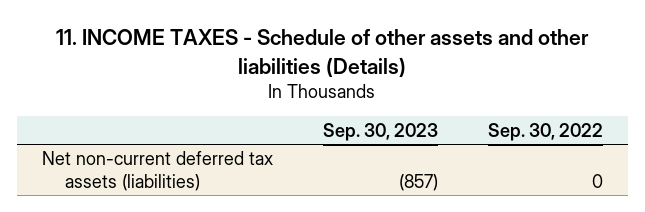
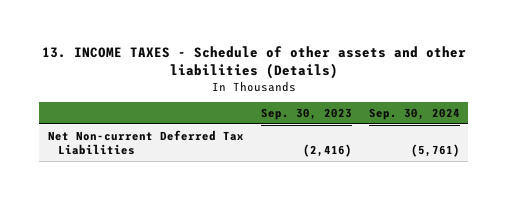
[56,29,590,77] 11. INCOME TAXES - Schedule of other assets and other liabilities (Details) -> [41,46,466,80] 13. INCOME TAXES - Schedule of other assets and other liabilities (Details)
[487,122,603,141] Sep. 30, 2022 -> none
none -> [368,108,460,121] Sep. 30, 2024
[41,151,273,191] Net non-current deferred tax assets (liabilities) -> [47,129,244,156] Net Non-current Deferred Tax Liabilities
[398,173,438,191] (857) -> [302,144,352,158] (2,416)

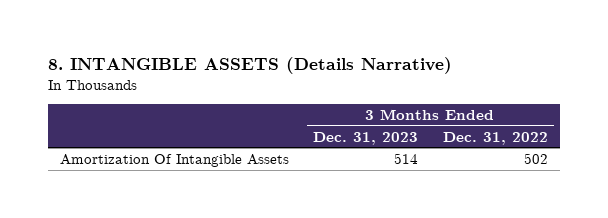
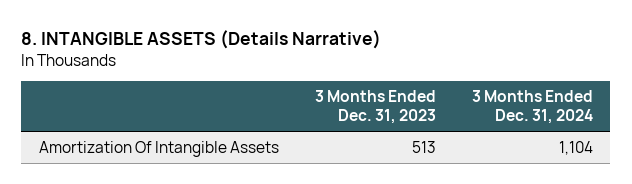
[442,131,548,145] Dec. 31, 2022 -> none
none -> [471,90,593,125] 3 Months Ended Dec. 31, 2024
[394,152,419,164] 514 -> [411,140,436,153] 513

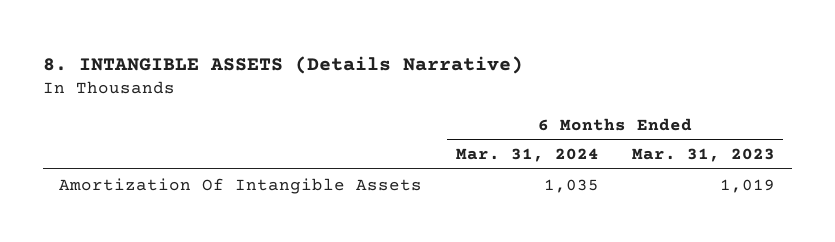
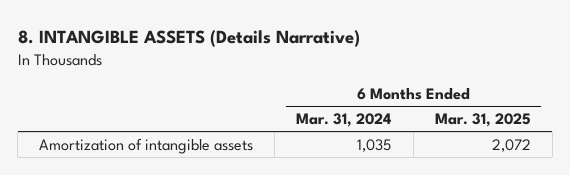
[632,148,776,163] Mar. 31, 2023 -> none
none -> [434,113,531,128] Mar. 31, 2025
[59,177,423,194] Amortization Of Intangible Assets -> [39,138,254,155] Amortization of intangible assets

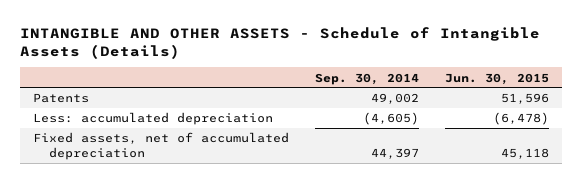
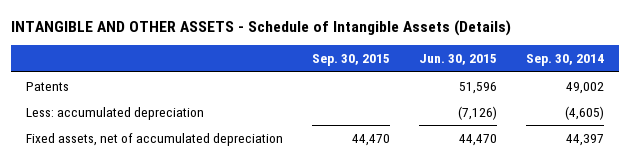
none -> [311,54,390,67] Sep. 30, 2015
[493,112,550,126] (6,478) -> [458,105,498,120] (7,126)
[501,148,550,160] 45,118 -> [459,133,498,146] 44,470

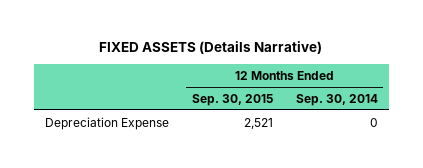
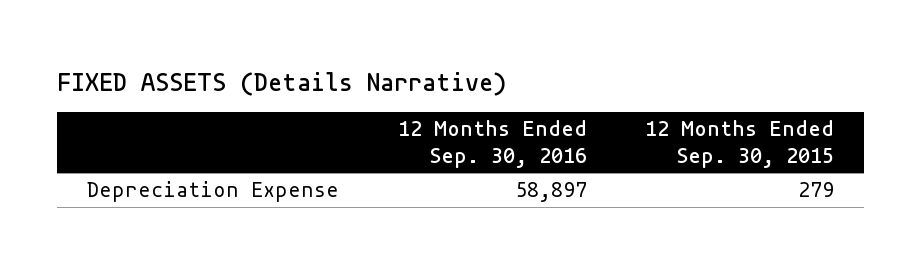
[295,93,378,106] Sep. 30, 2014 -> none
none -> [397,120,587,169] 12 Months Ended Sep. 30, 2016
[243,117,273,129] 2,521 -> [798,182,835,198] 279

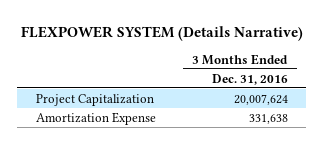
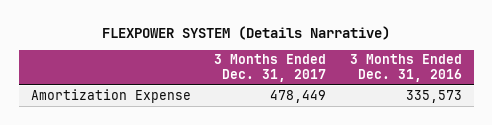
none -> [214,54,327,83] 3 Months Ended Dec. 31, 2017
[35,93,154,106] Project Capitalization -> none
[248,113,288,124] 331,638 -> [405,90,462,104] 335,573

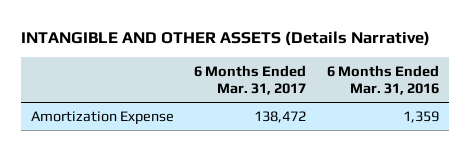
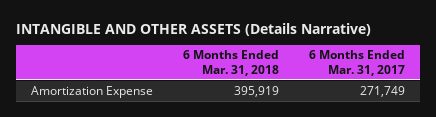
[326,64,439,96] 6 Months Ended Mar. 31, 2016 -> none
none -> [182,50,279,77] 6 Months Ended Mar. 31, 2018
[254,111,307,124] 138,472 -> [360,85,406,97] 271,749

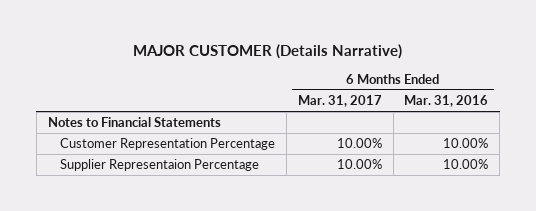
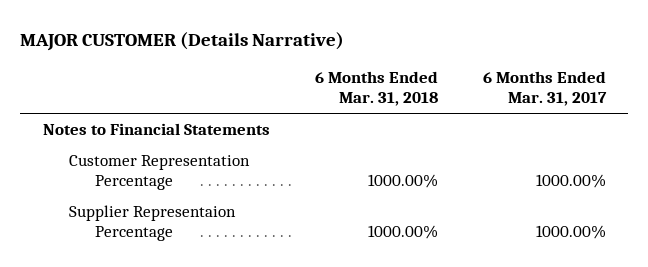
[404,95,489,108] Mar. 31, 2016 -> none
none -> [314,71,438,107] 6 Months Ended Mar. 31, 2018
[336,138,382,149] 10.00% -> [535,174,606,189] 1000.00%
[336,159,382,170] 10.00% -> [535,225,606,240] 1000.00%

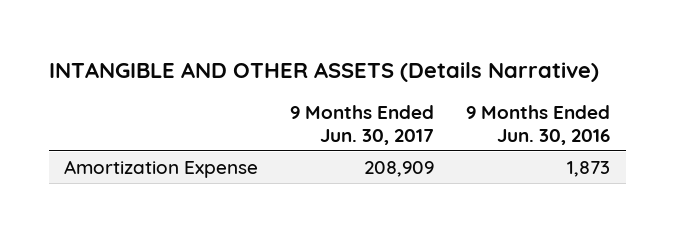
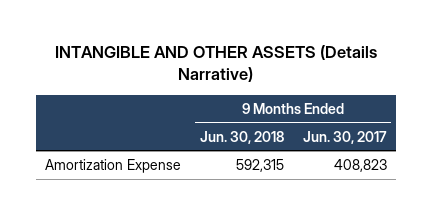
[465,105,610,146] 9 Months Ended Jun. 30, 2016 -> none
none -> [199,130,284,144] Jun. 30, 2018
[364,161,435,178] 208,909 -> [333,159,387,173] 408,823

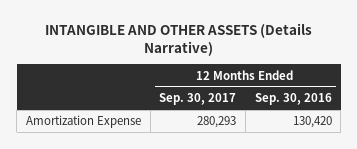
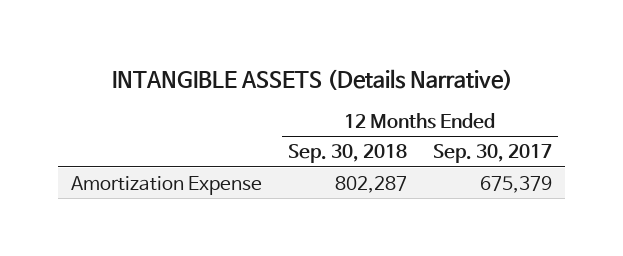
[44,22,312,56] INTANGIBLE AND OTHER ASSETS (Details Narrative) -> [111,69,513,91] INTANGIBLE ASSETS (Details Narrative)
[254,93,332,106] Sep. 30, 2016 -> none
none -> [288,143,408,163] Sep. 30, 2018
[197,116,237,129] 280,293 -> [479,175,552,193] 675,379

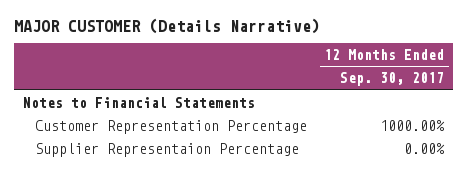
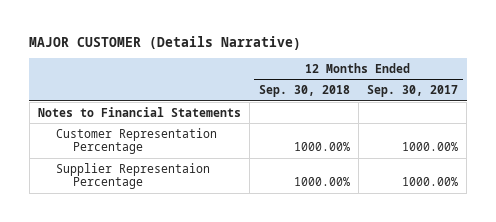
none -> [258,85,350,98] Sep. 30, 2018
[404,142,446,154] 0.00% -> [402,177,459,187] 1000.00%

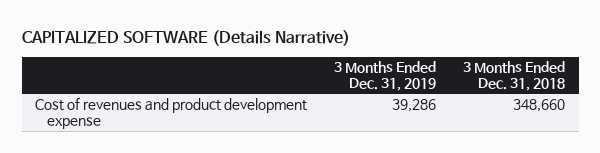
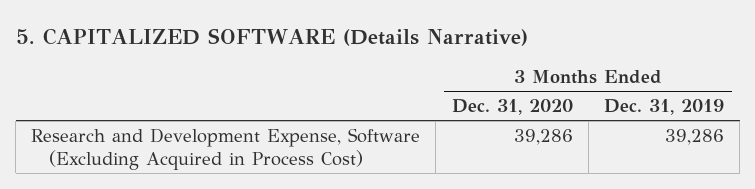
[21,29,350,46] CAPITALIZED SOFTWARE (Details Narrative) -> [15,28,528,47] 5. CAPITALIZED SOFTWARE (Details Narrative)
[463,60,566,91] 3 Months Ended Dec. 31, 2018 -> none
none -> [451,98,573,115] Dec. 31, 2020
[35,97,308,130] Cost of revenues and product development expense -> [31,127,421,170] Research and Development Expense, Software (Excluding Acquired in Process Cost)

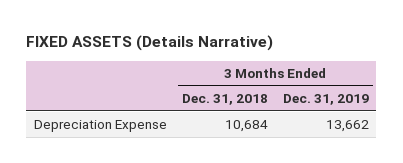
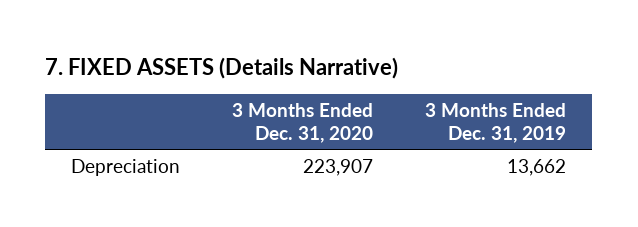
[26,35,274,52] FIXED ASSETS (Details Narrative) -> [45,57,399,80] 7. FIXED ASSETS (Details Narrative)
[181,94,268,106] Dec. 31, 2018 -> none
none -> [232,103,374,144] 3 Months Ended Dec. 31, 2020
[33,120,167,133] Depreciation Expense -> [71,159,181,177] Depreciation

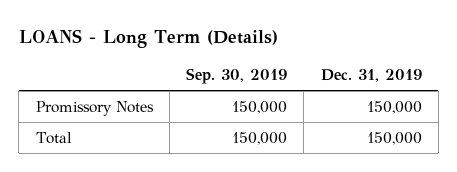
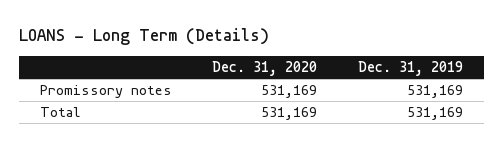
[186,67,288,84] Sep. 30, 2019 -> none
none -> [212,60,318,76] Dec. 31, 2020
[35,100,154,116] Promissory Notes -> [39,85,172,99] Promissory notes
[366,100,422,114] 150,000 -> [407,85,464,99] 531,169
[366,131,422,145] 150,000 -> [407,107,464,121] 531,169

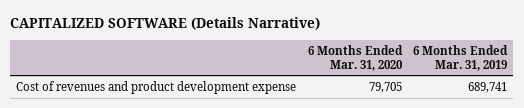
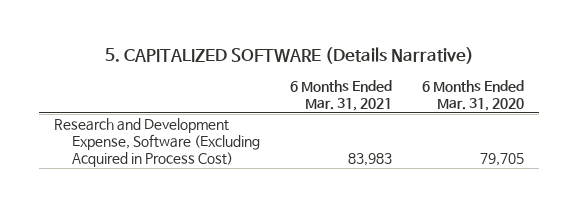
[10,17,321,31] CAPITALIZED SOFTWARE (Details Narrative) -> [105,47,475,65] 5. CAPITALIZED SOFTWARE (Details Narrative)
[413,44,509,71] 6 Months Ended Mar. 31, 2019 -> none
none -> [290,79,393,111] 6 Months Ended Mar. 31, 2021
[16,81,297,95] Cost of revenues and product development expense -> [54,118,261,168] Research and Development Expense, Software (Excluding Acquired in Process Cost)

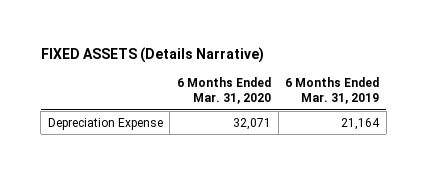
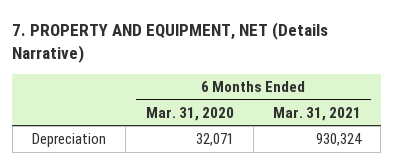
[40,47,264,64] FIXED ASSETS (Details Narrative) -> [12,21,329,63] 7. PROPERTY AND EQUIPMENT, NET (Details Narrative)
[285,77,380,105] 6 Months Ended Mar. 31, 2019 -> none
none -> [273,106,362,121] Mar. 31, 2021
[47,117,163,130] Depreciation Expense -> [32,133,107,148] Depreciation

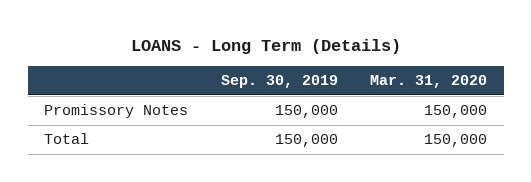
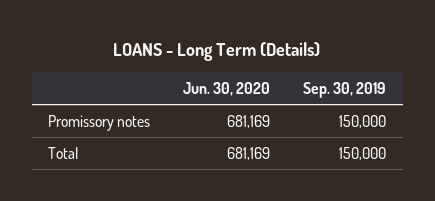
[370,75,488,89] Mar. 31, 2020 -> none
none -> [183,81,271,96] Jun. 30, 2020
[44,104,189,119] Promissory Notes -> [48,114,151,131] Promissory notes

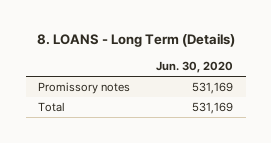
[113,42,321,62] LOANS - Long Term (Details) -> [36,32,235,47] 8. LOANS - Long Term (Details)
[303,81,387,98] Sep. 30, 2019 -> none
[227,114,271,128] 681,169 -> [191,82,233,95] 531,169
[227,146,271,160] 681,169 -> [191,102,233,115] 531,169

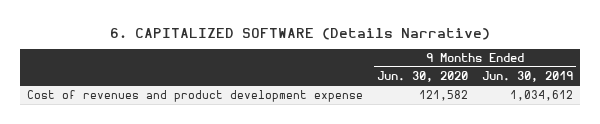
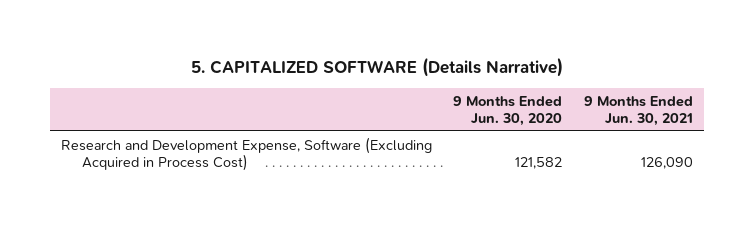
[110,27,491,40] 6. CAPITALIZED SOFTWARE (Details Narrative) -> [190,57,563,78] 5. CAPITALIZED SOFTWARE (Details Narrative)
[481,71,573,83] Jun. 30, 2019 -> none
none -> [583,95,693,126] 9 Months Ended Jun. 30, 2021
[27,90,364,103] Cost of revenues and product development expense -> [60,137,432,172] Research and Development Expense, Software (Excluding Acquired in Process Cost)

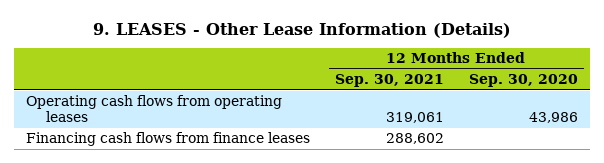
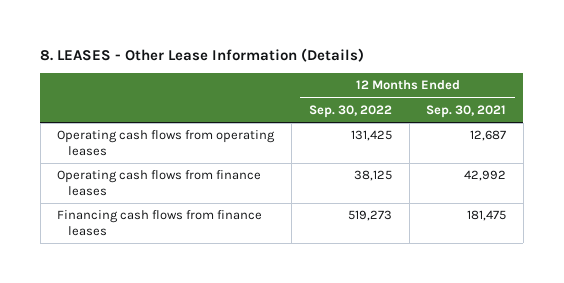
[92,22,511,38] 9. LEASES - Other Lease Information (Details) -> [40,48,365,63] 8. LEASES - Other Lease Information (Details)
[468,74,578,88] Sep. 30, 2020 -> none
none -> [308,105,392,119] Sep. 30, 2022
[385,112,444,124] 319,061 -> [470,130,507,142] 12,687
none -> [57,170,262,196] Operating cash flows from finance leases
[385,133,444,145] 288,602 -> [467,210,507,222] 181,475

